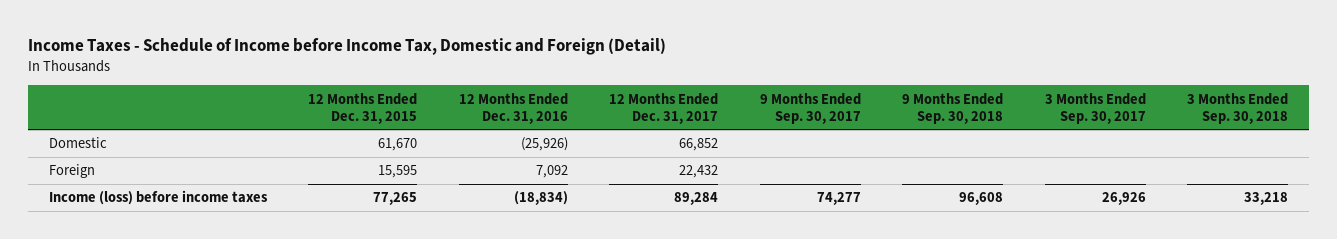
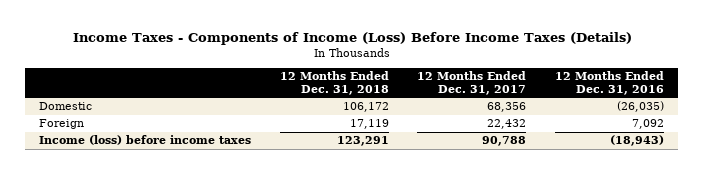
[28,37,667,55] Income Taxes - Schedule of Income before Income Tax, Domestic and Foreign (Detail) -> [72,31,632,45] Income Taxes - Components of Income (Loss) Before Income Taxes (Details)
[308,92,418,124] 12 Months Ended Dec. 31, 2015 -> none
[759,92,861,124] 9 Months Ended Sep. 30, 2017 -> none
[902,92,1004,124] 9 Months Ended Sep. 30, 2018 -> none
[1044,92,1146,124] 3 Months Ended Sep. 30, 2017 -> none
[1187,92,1289,124] 3 Months Ended Sep. 30, 2018 -> none
none -> [279,71,389,96] 12 Months Ended Dec. 31, 2018
[520,137,568,152] (25,926) -> [617,101,665,113] (26,035)
[679,138,719,152] 66,852 -> [487,102,527,113] 68,356
[513,191,568,206] (18,834) -> [610,135,665,147] (18,943)
[674,192,719,206] 89,284 -> [482,136,527,147] 90,788

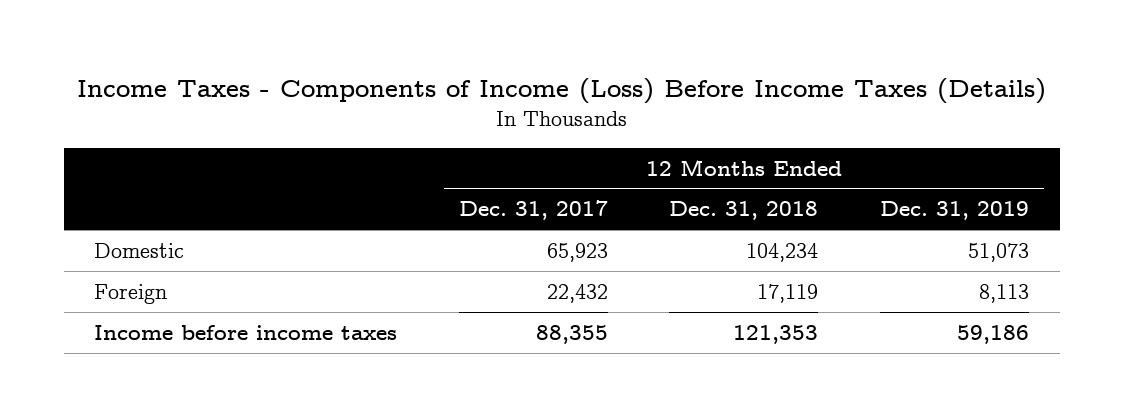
[555,71,665,96] 12 Months Ended Dec. 31, 2016 -> none
none -> [879,201,1029,221] Dec. 31, 2019
[342,102,389,113] 106,172 -> [746,242,819,262] 104,234
[487,102,527,113] 68,356 -> [546,242,608,262] 65,923
[39,135,252,146] Income (loss) before income taxes -> [94,324,398,340] Income before income taxes
[336,136,389,147] 123,291 -> [733,324,819,344] 121,353
[482,136,527,147] 90,788 -> [535,324,608,344] 88,355

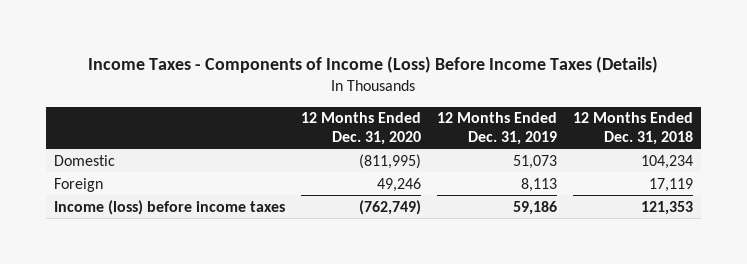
[458,200,608,221] Dec. 31, 2017 -> none
none -> [300,112,421,145] 12 Months Ended Dec. 31, 2020
[94,324,398,340] Income before income taxes -> [53,199,285,215] Income (loss) before income taxes

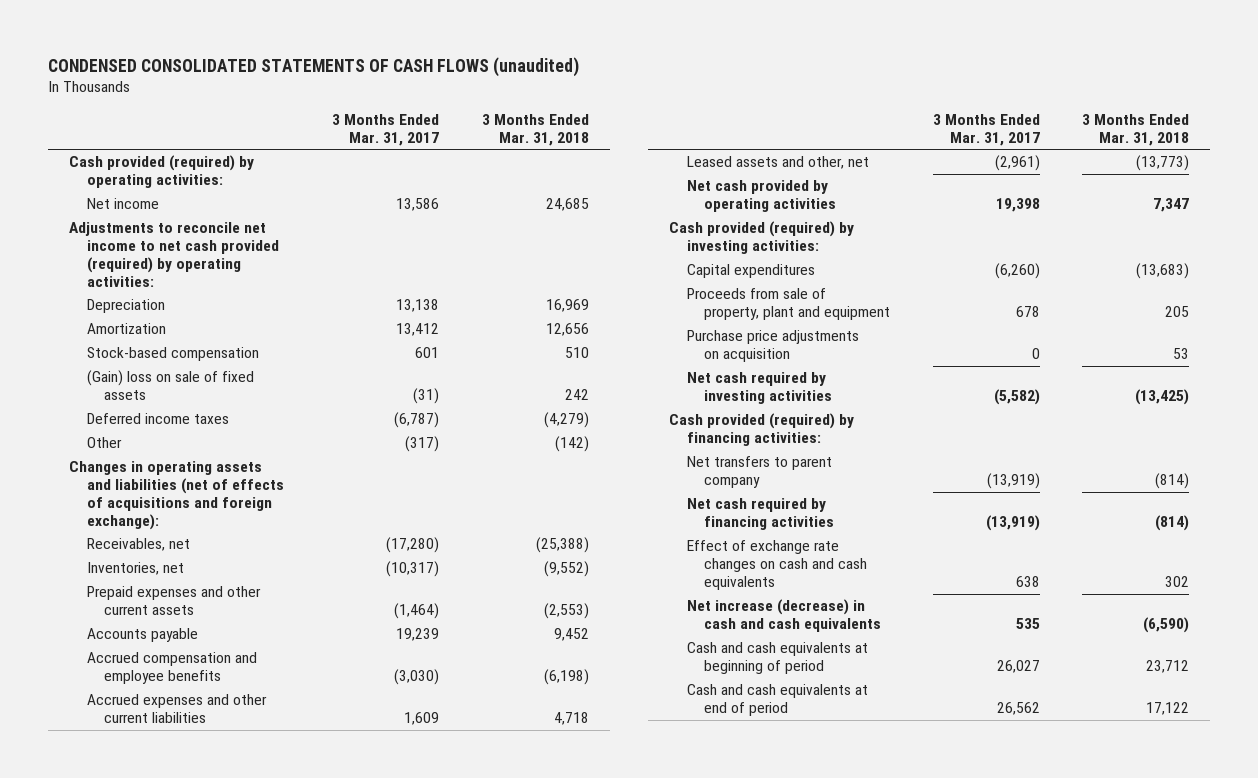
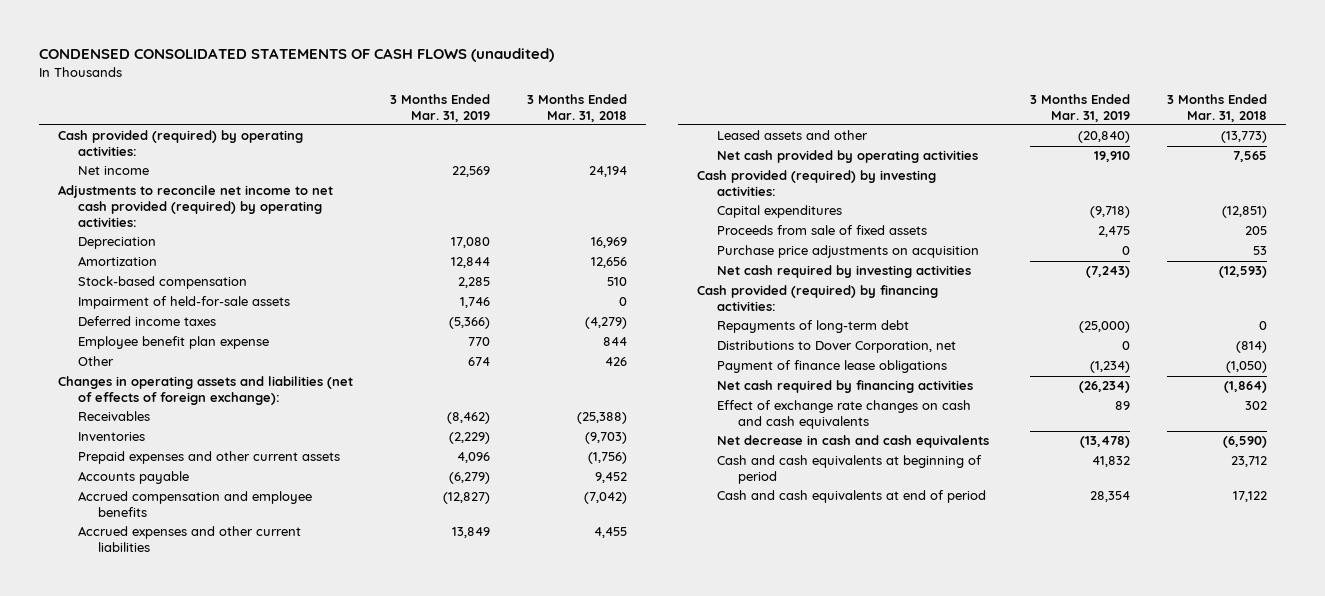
[332,113,440,146] 3 Months Ended Mar. 31, 2017 -> none
none -> [389,93,490,122] 3 Months Ended Mar. 31, 2019
[545,198,589,212] 24,685 -> [589,166,628,178] 24,194
[86,370,254,401] (Gain) loss on sale of fixed assets -> none
none -> [77,296,290,310] Impairment of held-for-sale assets
none -> [77,336,269,350] Employee benefit plan expense
[554,436,589,453] (142) -> [605,357,628,367] 426
[68,461,284,531] Changes in operating assets and liabilities (net of effects of acquisitions and foreign exchange): -> [57,376,353,406] Changes in operating assets and liabilities (net of effects of foreign exchange):
[86,538,190,552] Receivables, net -> [77,411,150,422] Receivables
[86,562,184,576] Inventories, net -> [77,432,145,442] Inventories
[543,561,589,578] (9,552) -> [585,432,628,445] (9,703)
[543,603,589,620] (2,553) -> [588,452,628,465] (1,756)
[543,669,589,686] (6,198) -> [584,492,628,505] (7,042)
[553,712,589,726] 4,718 -> [594,527,628,539] 4,455
[686,156,869,170] Leased assets and other, net -> [717,130,869,141] Leased assets and other
[1152,198,1189,213] 7,347 -> [1232,151,1267,163] 7,565
[1135,263,1189,280] (13,683) -> [1221,206,1267,219] (12,851)
[686,288,891,321] Proceeds from sale of property, plant and equipment -> [717,225,928,236] Proceeds from sale of fixed assets
[1134,389,1189,406] (13,425) -> [1218,266,1267,279] (12,593)
none -> [717,320,910,334] Repayments of long-term debt
[686,456,832,489] Net transfers to parent company -> [717,340,957,354] Distributions to Dover Corporation, net
none -> [717,360,948,374] Payment of finance lease obligations
[1154,515,1189,532] (814) -> [1223,381,1267,394] (1,864)
[686,599,882,633] Net increase (decrease) in cash and cash equivalents -> [717,435,990,449] Net decrease in cash and cash equivalents

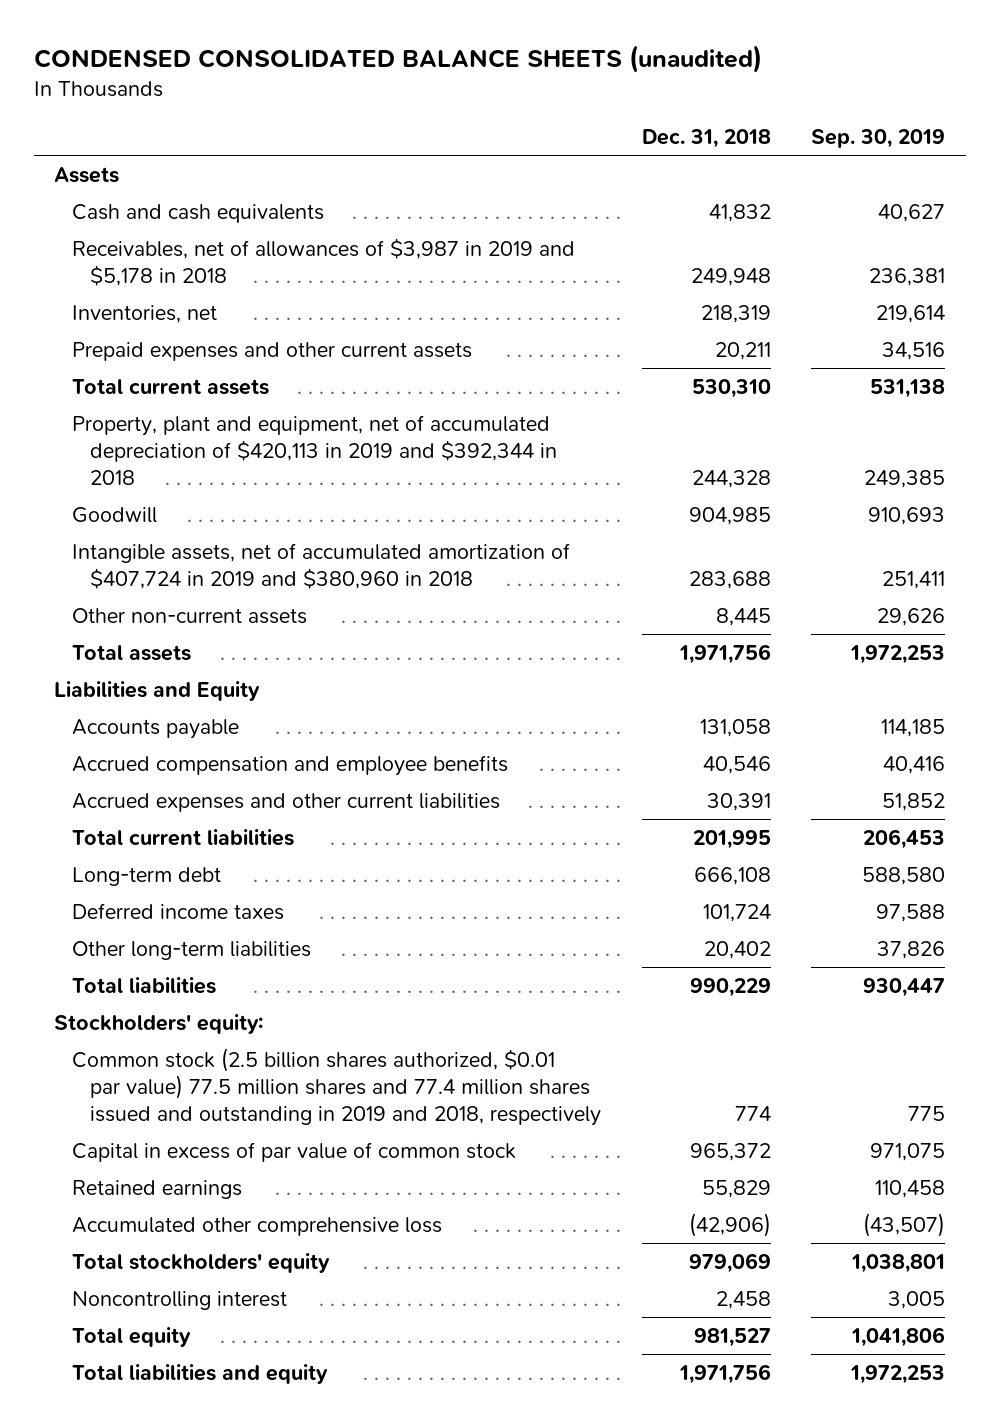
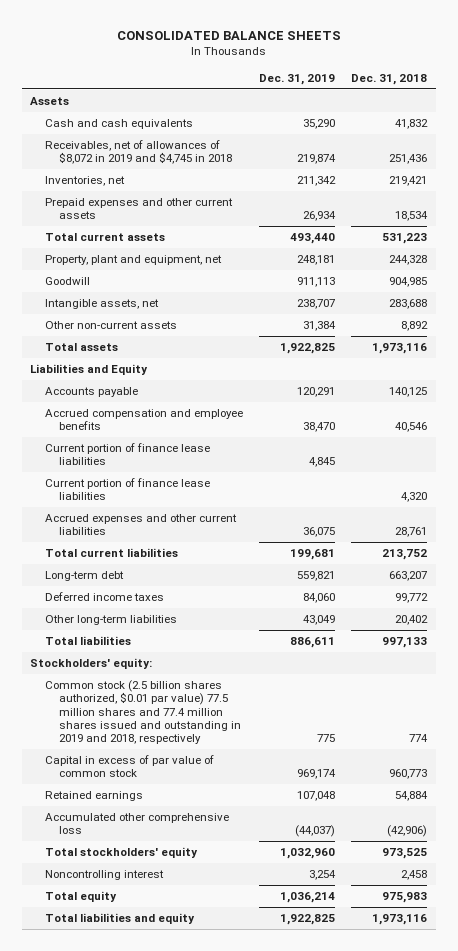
[33,45,762,74] CONDENSED CONSOLIDATED BALANCE SHEETS (unaudited) -> [116,30,341,40] CONSOLIDATED BALANCE SHEETS
[811,128,946,148] Sep. 30, 2019 -> none
none -> [259,73,336,85] Dec. 31, 2019
[71,237,575,287] Receivables, net of allowances of $3,987 in 2019 and $5,178 in 2018 -> [44,139,232,165] Receivables, net of allowances of $8,072 in 2019 and $4,745 in 2018
[690,268,771,287] 249,948 -> [389,154,428,165] 251,436
[700,304,771,323] 218,319 -> [389,175,428,186] 219,421
[714,341,771,360] 20,211 -> [395,211,429,222] 18,534
[691,378,771,398] 530,310 -> [382,232,428,244] 531,223
[71,414,557,486] Property, plant and equipment, net of accumulated depreciation of $420,113 in 2019 and $392,344 in 2018 -> [44,254,222,265] Property, plant and equipment, net
[71,542,570,590] Intangible assets, net of accumulated amortization of $407,724 in 2019 and $380,960 in 2018 -> [44,298,159,309] Intangible assets, net
[715,607,771,626] 8,445 -> [401,320,429,331] 8,892
[678,643,771,664] 1,971,756 -> [372,342,428,354] 1,973,116
[699,718,771,737] 131,058 -> [389,386,428,397] 140,125
none -> [44,442,210,466] Current portion of finance lease liabilities
none -> [44,477,210,501] Current portion of finance lease liabilities
[706,792,771,811] 30,391 -> [395,527,428,538] 28,761
[692,829,771,849] 201,995 -> [382,548,428,560] 213,752
[693,866,771,885] 666,108 -> [389,570,428,581] 663,207
[702,903,771,922] 101,724 -> [395,592,429,603] 99,772
[689,977,771,997] 990,229 -> [382,636,428,648] 997,133
[689,1142,771,1161] 965,372 -> [389,769,428,780] 960,773
[701,1179,771,1198] 55,829 -> [395,790,429,801] 54,884
[688,1252,771,1273] 979,069 -> [382,847,428,859] 973,525
[693,1327,771,1347] 981,527 -> [382,891,428,903] 975,983
[678,1363,771,1384] 1,971,756 -> [372,913,428,925] 1,973,116

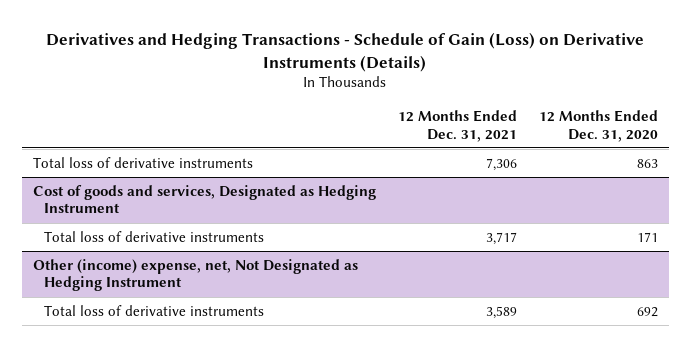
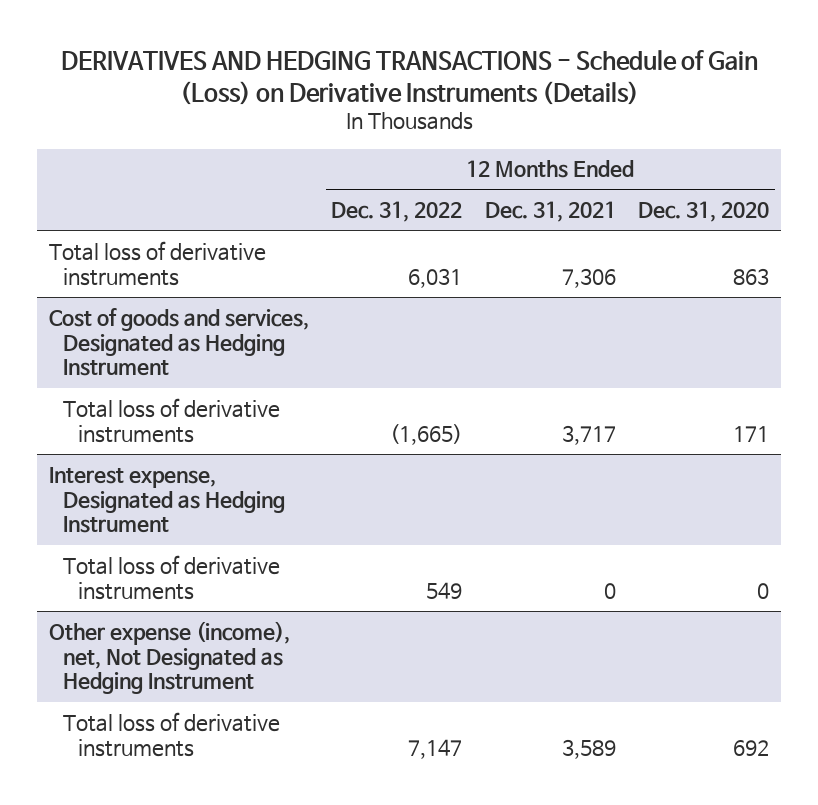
[46,31,645,72] Derivatives and Hedging Transactions - Schedule of Gain (Loss) on Derivative Instruments (Details) -> [61,49,759,105] DERIVATIVES AND HEDGING TRANSACTIONS - Schedule of Gain (Loss) on Derivative Instruments (Details)
none -> [331,201,463,223] Dec. 31, 2022
none -> [48,466,286,534] Interest expense, Designated as Hedging Instrument
none -> [63,554,281,600] Total loss of derivative instruments
[32,258,358,292] Other (income) expense, net, Not Designated as Hedging Instrument -> [48,620,290,695] Other expense (income), net, Not Designated as Hedging Instrument

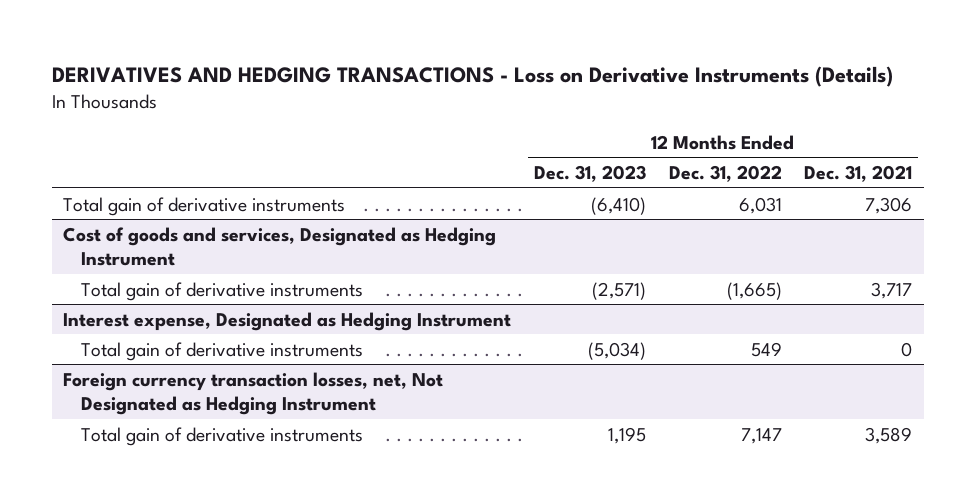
[61,49,759,105] DERIVATIVES AND HEDGING TRANSACTIONS - Schedule of Gain (Loss) on Derivative Instruments (Details) -> [51,65,893,87] DERIVATIVES AND HEDGING TRANSACTIONS - Loss on Derivative Instruments (Details)
[638,201,770,223] Dec. 31, 2020 -> none
none -> [533,165,646,183] Dec. 31, 2023
[48,240,266,286] Total loss of derivative instruments -> [63,196,346,216] Total gain of derivative instruments
[63,397,281,443] Total loss of derivative instruments -> [81,281,364,301] Total gain of derivative instruments
[48,620,290,695] Other expense (income), net, Not Designated as Hedging Instrument -> none
[63,554,281,600] Total loss of derivative instruments -> [81,341,364,361] Total gain of derivative instruments
none -> [63,371,444,416] Foreign currency transaction losses, net, Not Designated as Hedging Instrument
[63,711,281,757] Total loss of derivative instruments -> [81,426,364,446] Total gain of derivative instruments

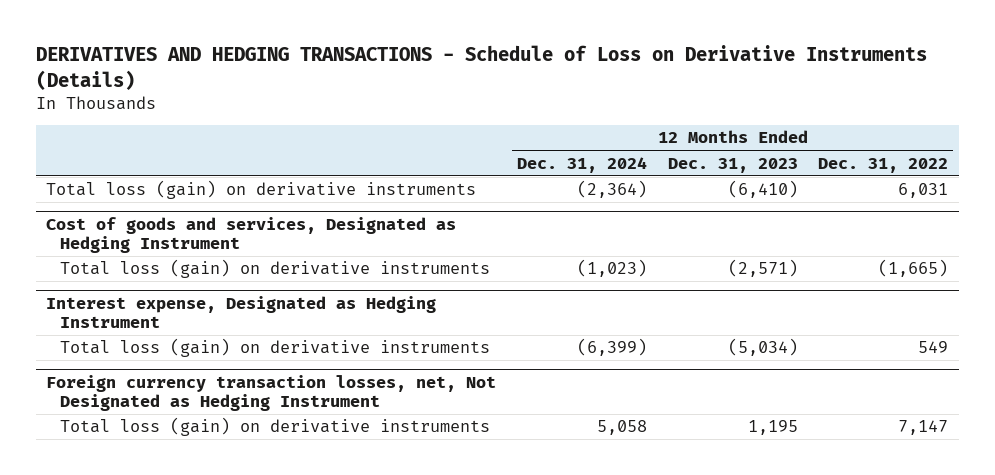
[51,65,893,87] DERIVATIVES AND HEDGING TRANSACTIONS - Loss on Derivative Instruments (Details) -> [36,45,928,90] DERIVATIVES AND HEDGING TRANSACTIONS - Schedule of Loss on Derivative Instruments (Details)
[804,165,913,183] Dec. 31, 2021 -> none
none -> [516,156,647,173] Dec. 31, 2024
[63,196,346,216] Total gain of derivative instruments -> [46,180,477,200] Total loss (gain) on derivative instruments
[81,281,364,301] Total gain of derivative instruments -> [60,259,491,279] Total loss (gain) on derivative instruments
[81,341,364,361] Total gain of derivative instruments -> [60,338,491,358] Total loss (gain) on derivative instruments
[81,426,364,446] Total gain of derivative instruments -> [60,417,491,437] Total loss (gain) on derivative instruments

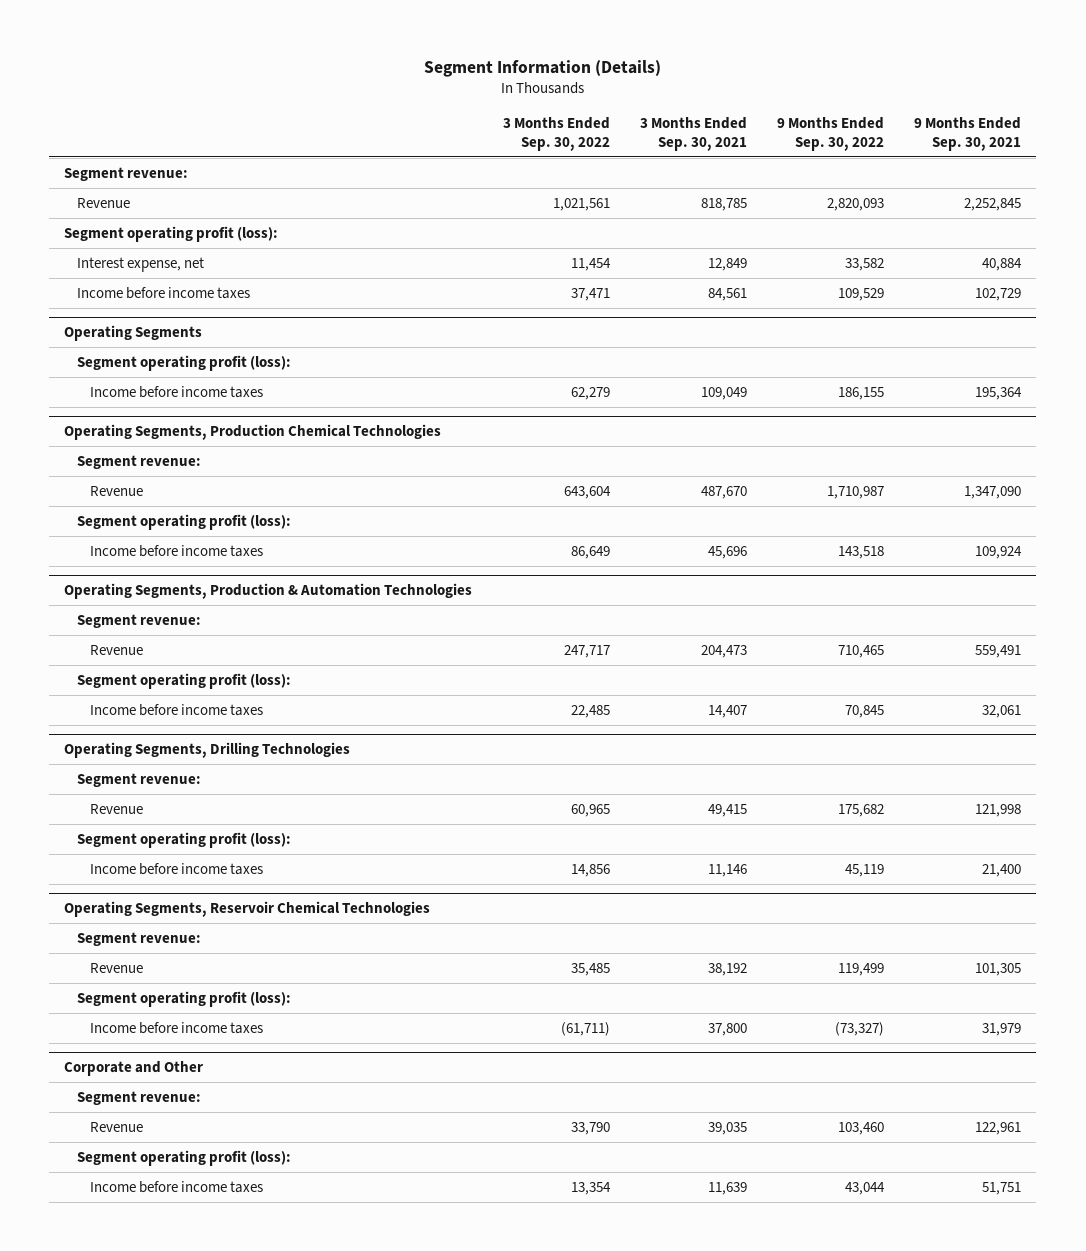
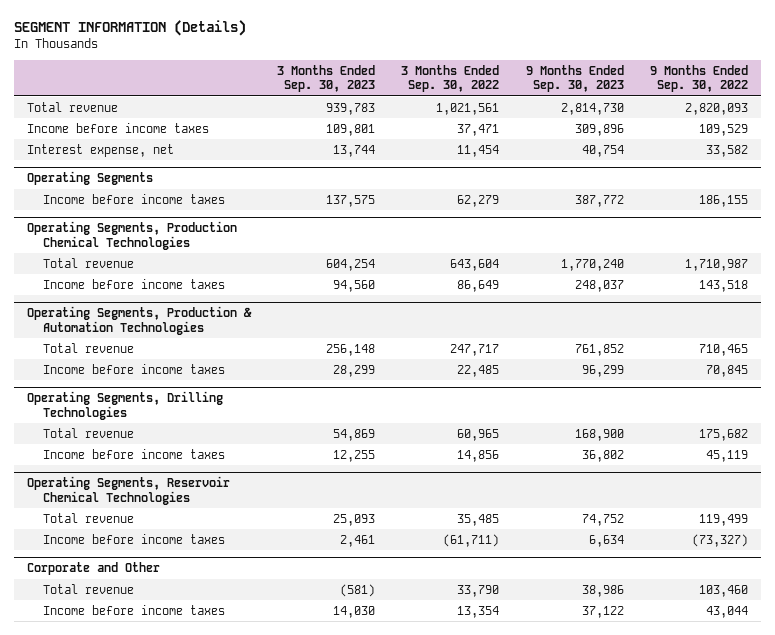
[423,59,661,77] Segment Information (Details) -> [13,20,246,37] SEGMENT INFORMATION (Details)
[639,117,747,151] 3 Months Ended Sep. 30, 2021 -> none
[914,117,1022,151] 9 Months Ended Sep. 30, 2021 -> none
none -> [277,64,376,93] 3 Months Ended Sep. 30, 2023
none -> [525,64,624,93] 9 Months Ended Sep. 30, 2023
[64,167,189,182] Segment revenue: -> none
[64,226,279,243] Segment operating profit (loss): -> none
[77,198,131,209] Revenue -> [27,101,119,112] Total revenue
[77,257,205,273] Interest expense, net -> [27,143,175,157] Interest expense, net
[77,355,292,372] Segment operating profit (loss): -> none
[77,455,202,470] Segment revenue: -> none
[77,514,292,531] Segment operating profit (loss): -> none
[89,486,143,497] Revenue -> [43,257,135,268] Total revenue
[77,614,202,629] Segment revenue: -> none
[77,673,292,690] Segment operating profit (loss): -> none
[89,645,143,656] Revenue -> [43,342,135,353] Total revenue
[77,773,202,788] Segment revenue: -> none
[77,832,292,849] Segment operating profit (loss): -> none
[89,804,143,815] Revenue -> [43,427,135,438] Total revenue
[77,932,202,947] Segment revenue: -> none
[77,991,292,1008] Segment operating profit (loss): -> none
[89,963,143,974] Revenue -> [43,512,135,523] Total revenue
[77,1091,202,1106] Segment revenue: -> none
[77,1150,292,1167] Segment operating profit (loss): -> none
[89,1122,143,1133] Revenue -> [43,583,135,594] Total revenue

